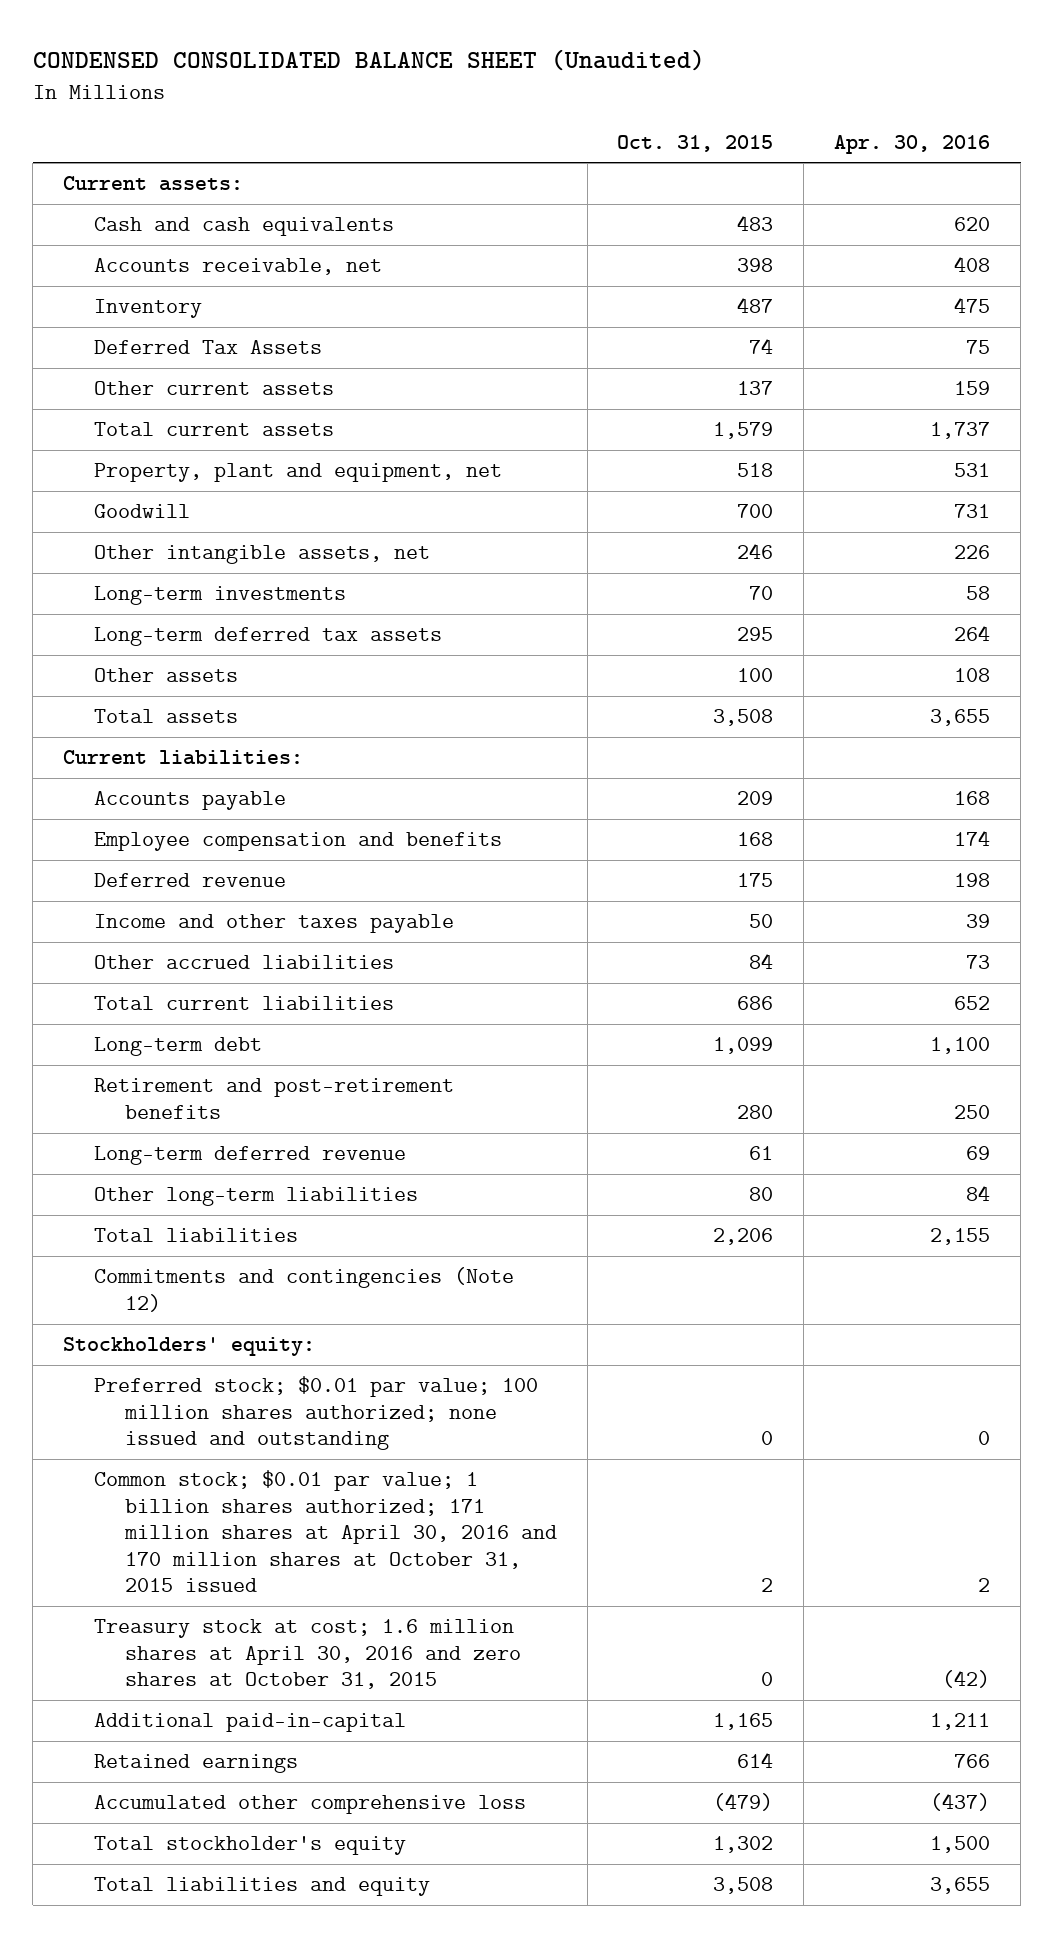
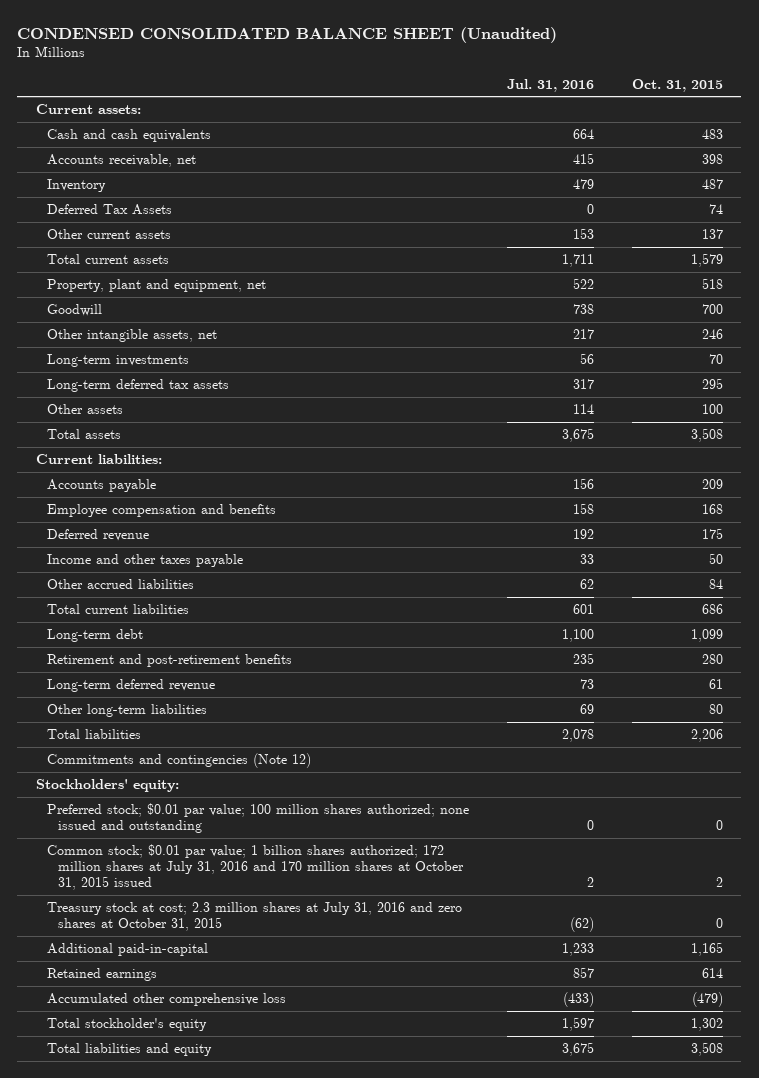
[834,134,991,154] Apr. 30, 2016 -> none
none -> [506,78,594,92] Jul. 31, 2016
[93,1470,557,1592] Common stock; $0.01 par value; 1 billion shares authorized; 171 million shares at April 30, 2016 and 170 million shares at October 31, 2015 issued -> [46,844,464,891] Common stock; $0.01 par value; 1 billion shares authorized; 172 million shares at July 31, 2016 and 170 million shares at October 31, 2015 issued
[93,1619,521,1690] Treasury stock at cost; 1.6 million shares at April 30, 2016 and zero shares at October 31, 2015 -> [46,902,462,932] Treasury stock at cost; 2.3 million shares at July 31, 2016 and zero shares at October 31, 2015

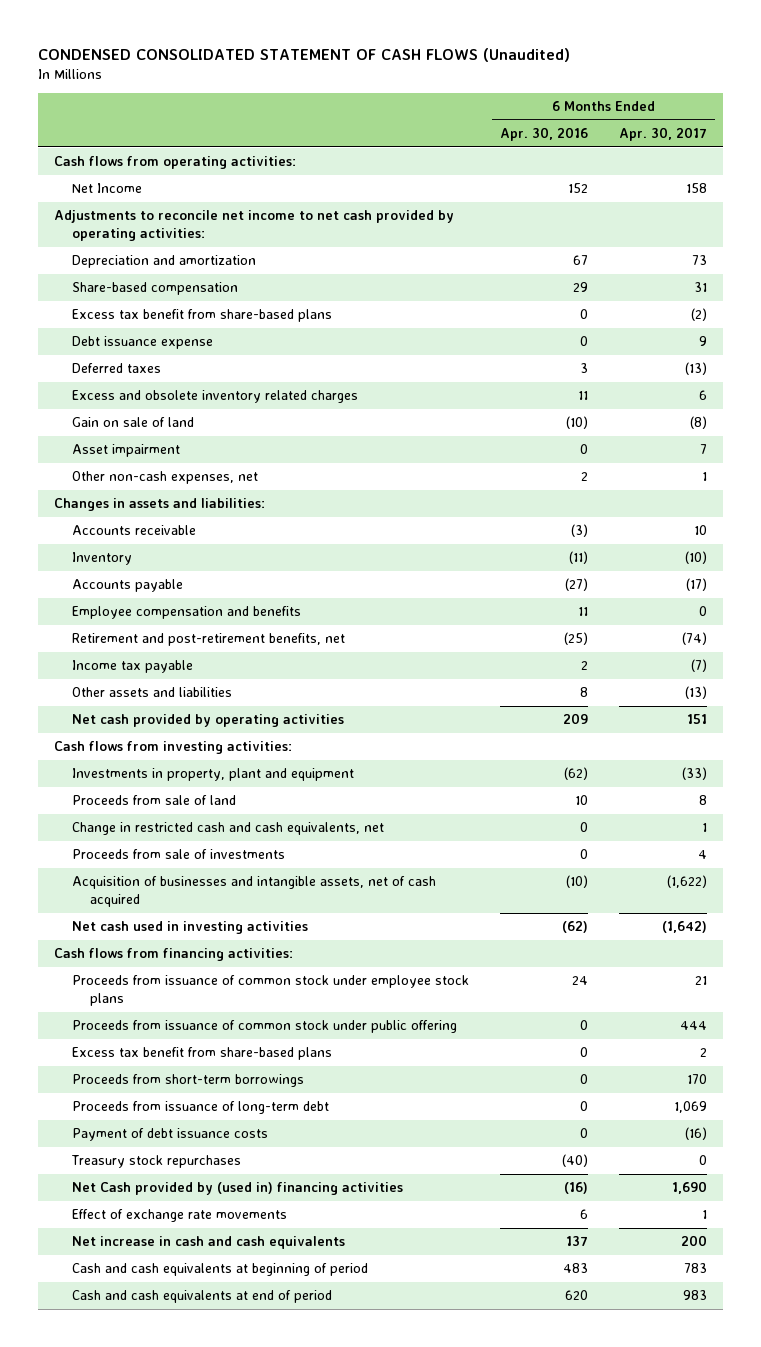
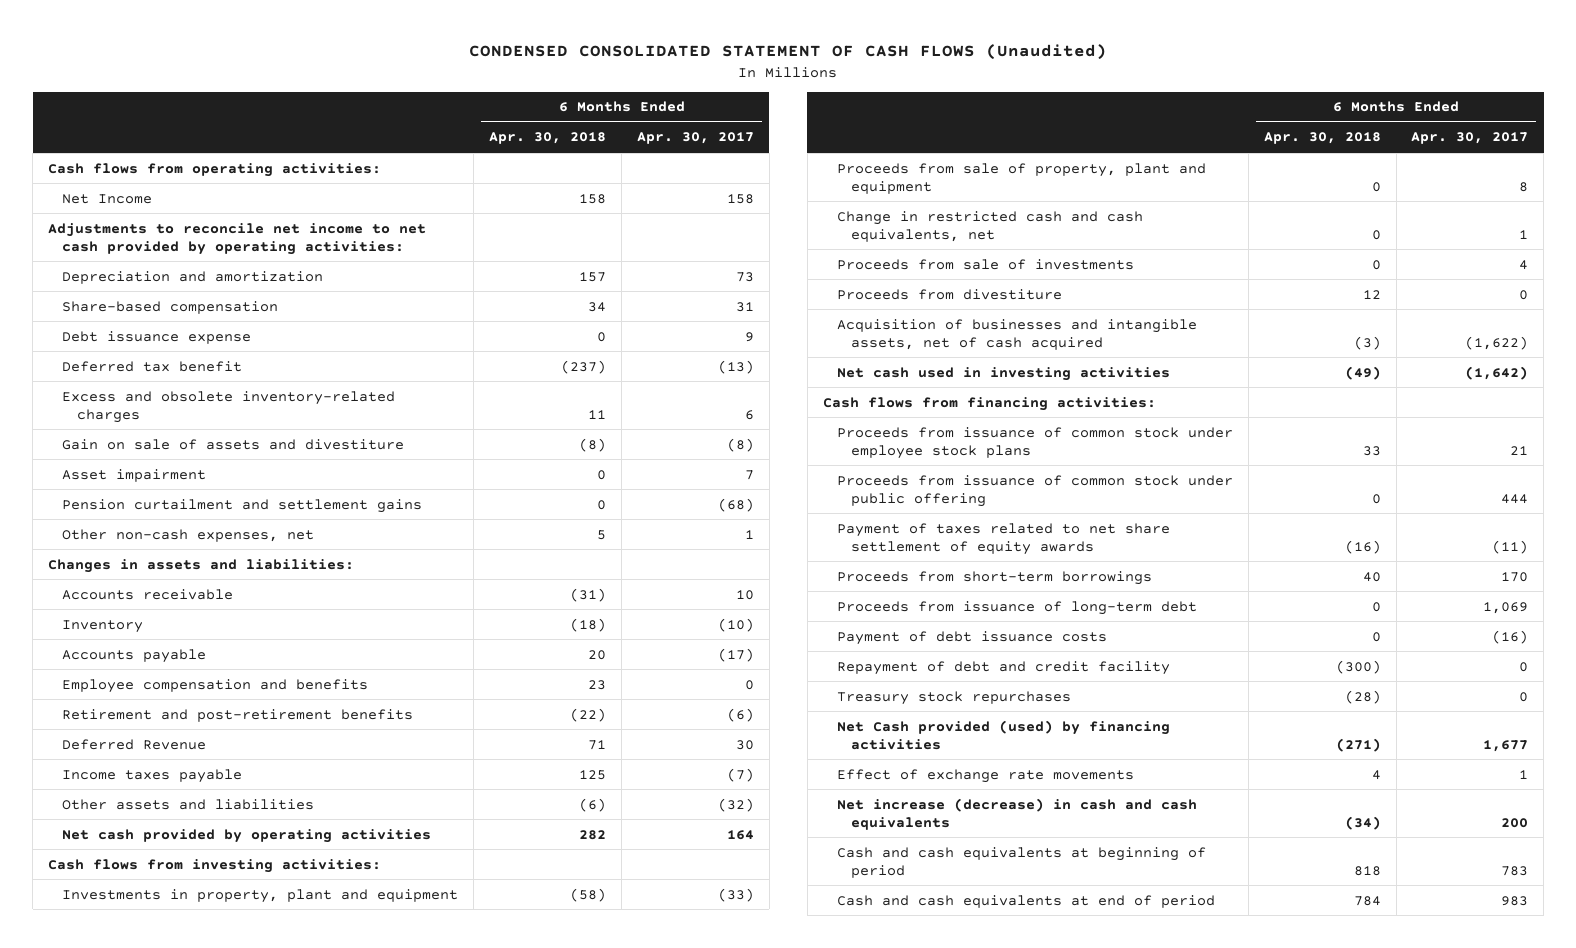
[499,126,588,141] Apr. 30, 2016 -> none
none -> [489,132,607,145] Apr. 30, 2018
[71,309,332,323] Excess tax benefit from share-based plans -> none
[71,363,161,374] Deferred taxes -> [62,360,243,372] Deferred tax benefit
[71,390,358,404] Excess and obsolete inventory related charges -> [62,390,396,423] Excess and obsolete inventory-related charges
[71,417,194,428] Gain on sale of land -> [62,438,405,450] Gain on sale of assets and divestiture
none -> [62,498,423,513] Pension curtailment and settlement gains
[71,633,345,647] Retirement and post-retirement benefits, net -> [62,708,414,722] Retirement and post-retirement benefits
[682,632,708,646] (74) -> [726,707,754,722] (6)
none -> [62,738,207,750] Deferred Revenue
[71,660,193,674] Income tax payable -> [62,768,243,783] Income taxes payable
[685,686,708,700] (13) -> [717,797,754,812] (32)
[687,714,708,725] 151 -> [726,829,754,840] 164
[71,795,236,806] Proceeds from sale of land -> [836,162,1206,194] Proceeds from sale of property, plant and equipment
none -> [836,288,1062,300] Proceeds from divestiture
[71,1047,332,1061] Excess tax benefit from share-based plans -> none
none -> [836,522,1170,555] Payment of taxes related to net share settlement of equity awards
none -> [836,660,1170,675] Repayment of debt and credit facility
[71,1182,403,1196] Net Cash provided by (used in) financing activities -> [836,719,1170,750] Net Cash provided (used) by financing activities
[672,1181,708,1195] 1,690 -> [1483,739,1529,752] 1,677
[71,1236,345,1250] Net increase in cash and cash equivalents -> [836,797,1197,830] Net increase (decrease) in cash and cash equivalents

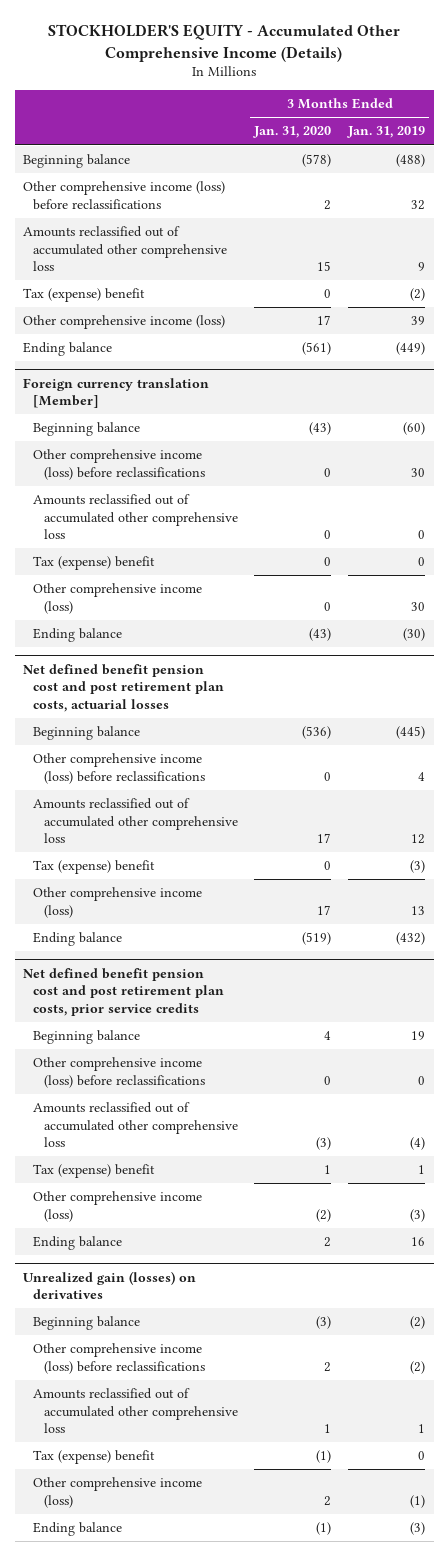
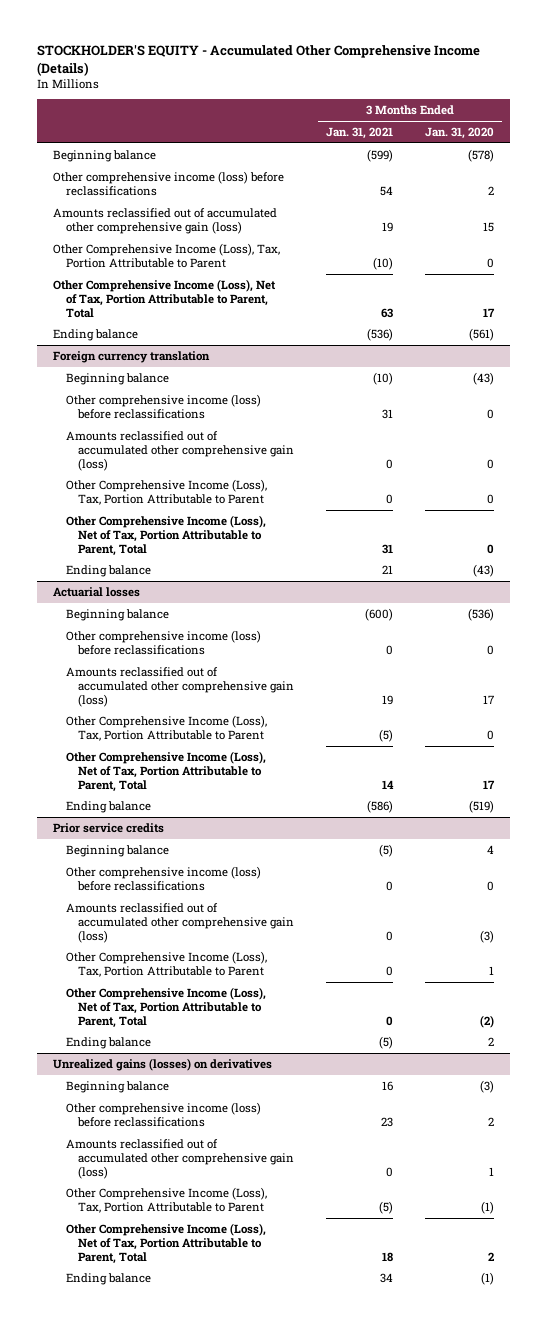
[347,126,426,139] Jan. 31, 2019 -> none
none -> [326,127,394,140] Jan. 31, 2021
[23,226,228,272] Amounts reclassified out of accumulated other comprehensive loss -> [53,208,278,234] Amounts reclassified out of accumulated other comprehensive gain (loss)
[23,288,146,303] Tax (expense) benefit -> [53,243,281,268] Other Comprehensive Income (Loss), Tax, Portion Attributable to Parent
[23,315,226,330] Other comprehensive income (loss) -> [53,279,277,318] Other Comprehensive Income (Loss), Net of Tax, Portion Attributable to Parent, Total
[23,377,210,409] Foreign currency translation [Member] -> [53,351,211,364] Foreign currency translation
[33,494,238,540] Amounts reclassified out of accumulated other comprehensive loss -> [65,431,295,471] Amounts reclassified out of accumulated other comprehensive gain (loss)
[33,556,156,571] Tax (expense) benefit -> [65,479,267,505] Other Comprehensive Income (Loss), Tax, Portion Attributable to Parent
[33,583,203,614] Other comprehensive income (loss) -> [65,515,266,556] Other Comprehensive Income (Loss), Net of Tax, Portion Attributable to Parent, Total
[23,663,225,712] Net defined benefit pension cost and post retirement plan costs, actuarial losses -> [53,587,141,598] Actuarial losses
[33,798,238,844] Amounts reclassified out of accumulated other comprehensive loss -> [65,667,295,707] Amounts reclassified out of accumulated other comprehensive gain (loss)
[33,860,156,875] Tax (expense) benefit -> [65,715,267,741] Other Comprehensive Income (Loss), Tax, Portion Attributable to Parent
[33,887,203,918] Other comprehensive income (loss) -> [65,751,266,792] Other Comprehensive Income (Loss), Net of Tax, Portion Attributable to Parent, Total
[23,967,225,1016] Net defined benefit pension cost and post retirement plan costs, prior service credits -> [53,823,165,834] Prior service credits
[33,1102,238,1148] Amounts reclassified out of accumulated other comprehensive loss -> [65,903,295,943] Amounts reclassified out of accumulated other comprehensive gain (loss)
[33,1164,156,1179] Tax (expense) benefit -> [65,951,267,977] Other Comprehensive Income (Loss), Tax, Portion Attributable to Parent
[33,1191,203,1222] Other comprehensive income (loss) -> [65,987,266,1028] Other Comprehensive Income (Loss), Net of Tax, Portion Attributable to Parent, Total
[23,1270,197,1300] Unrealized gain (losses) on derivatives -> [53,1058,273,1072] Unrealized gains (losses) on derivatives
[33,1388,238,1434] Amounts reclassified out of accumulated other comprehensive loss -> [65,1139,295,1179] Amounts reclassified out of accumulated other comprehensive gain (loss)
[33,1450,156,1465] Tax (expense) benefit -> [65,1187,267,1213] Other Comprehensive Income (Loss), Tax, Portion Attributable to Parent
[33,1477,203,1508] Other comprehensive income (loss) -> [65,1223,266,1264] Other Comprehensive Income (Loss), Net of Tax, Portion Attributable to Parent, Total

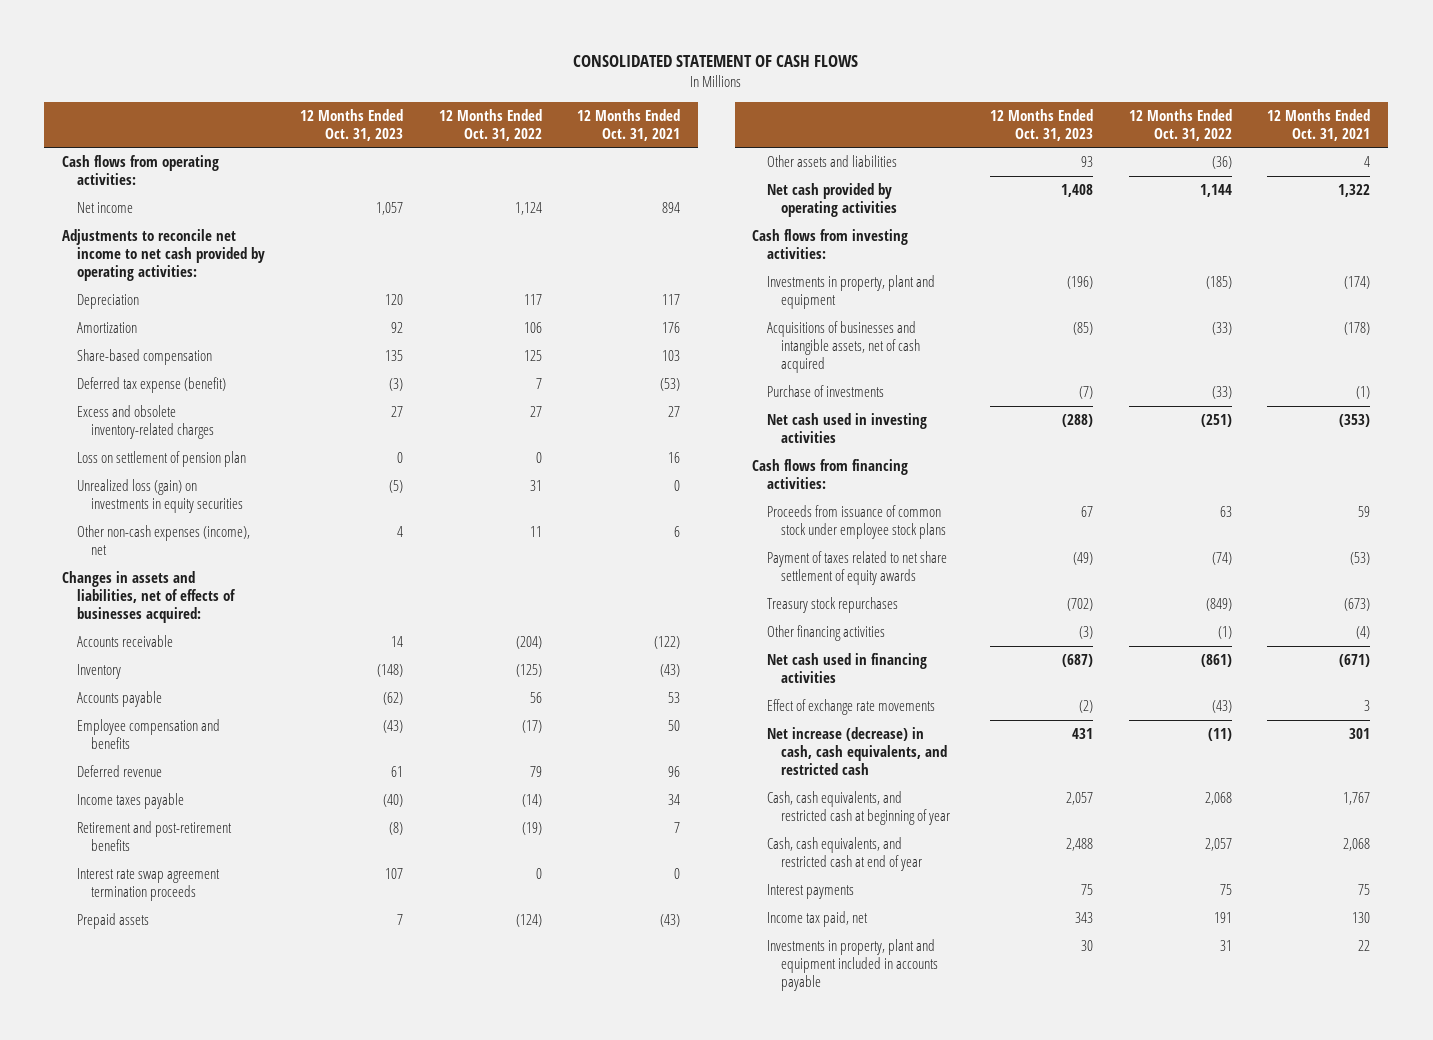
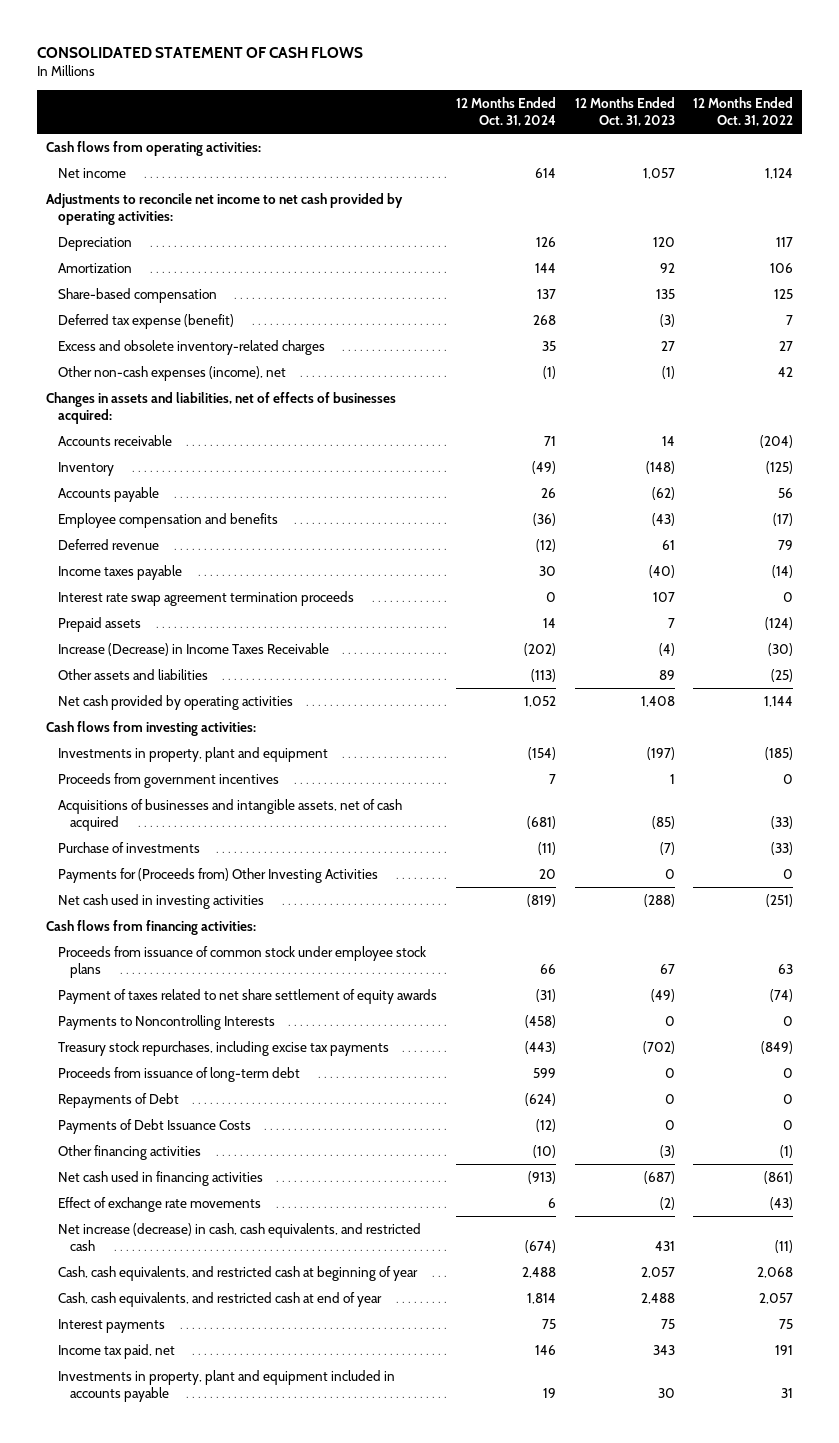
[577,108,681,141] 12 Months Ended Oct. 31, 2021 -> none
none -> [455,96,556,126] 12 Months Ended Oct. 31, 2024
[76,450,246,467] Loss on settlement of pension plan -> none
[76,478,244,514] Unrealized loss (gain) on investments in equity securities -> none
[397,525,404,537] 4 -> [661,365,675,379] (1)
[529,525,542,537] 11 -> [778,366,794,377] 42
[76,820,232,852] Retirement and post-retirement benefits -> none
none -> [58,642,330,656] Increase (Decrease) in Income Taxes Receivable
[1081,155,1094,167] 93 -> [658,669,675,680] 89
[1211,155,1232,169] (36) -> [771,668,794,682] (25)
[1067,275,1094,289] (196) -> [646,746,675,760] (197)
none -> [58,772,280,788] Proceeds from government incentives
none -> [58,867,379,883] Payments for (Proceeds from) Other Investing Activities
none -> [58,1014,276,1030] Payments to Noncontrolling Interests
[766,596,898,613] Treasury stock repurchases -> [58,1040,390,1056] Treasury stock repurchases, including excise tax payments
none -> [58,1066,301,1082] Proceeds from issuance of long-term debt
none -> [58,1092,180,1108] Repayments of Debt
none -> [58,1118,252,1134] Payments of Debt Issuance Costs

